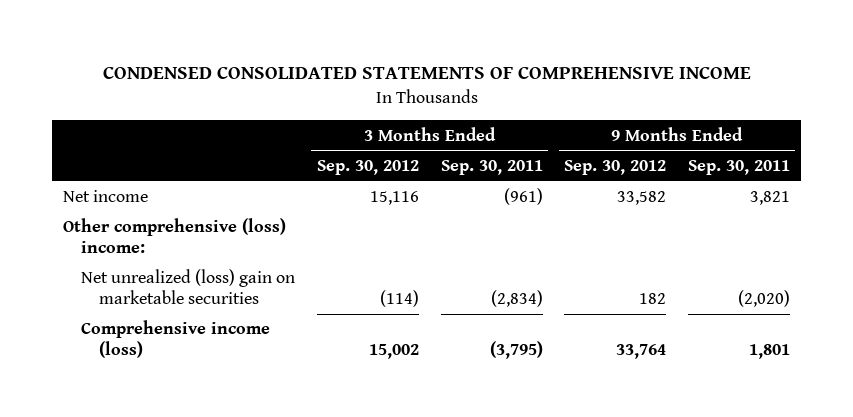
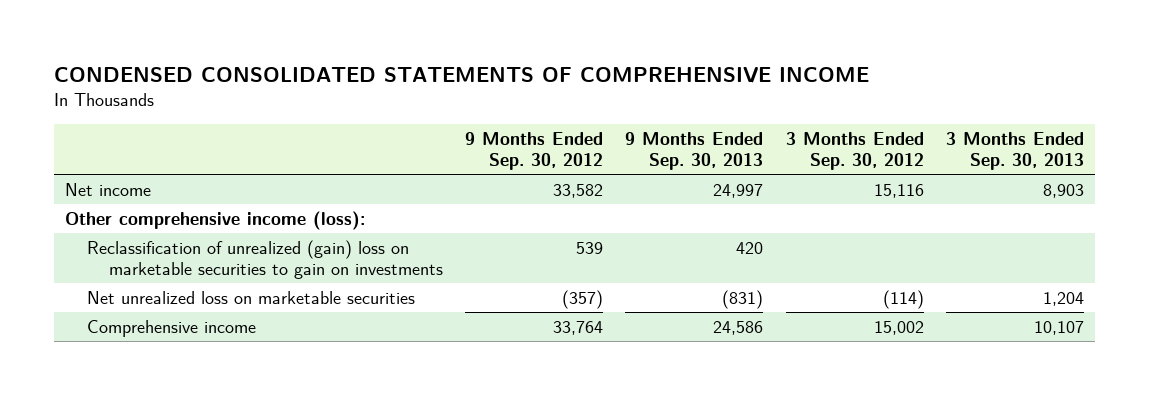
[440,159,543,175] Sep. 30, 2011 -> none
[687,159,790,175] Sep. 30, 2011 -> none
none -> [625,131,764,171] 9 Months Ended Sep. 30, 2013
none -> [945,131,1084,171] 3 Months Ended Sep. 30, 2013
[63,218,287,254] Other comprehensive (loss) income: -> [65,210,366,230] Other comprehensive income (loss):
none -> [87,239,443,280] Reclassification of unrealized (gain) loss on marketable securities to gain on investments
[81,269,296,305] Net unrealized (loss) gain on marketable securities -> [87,290,416,304] Net unrealized loss on marketable securities
[639,293,667,305] 182 -> [562,289,604,309] (357)
[81,320,271,359] Comprehensive income (loss) -> [87,319,257,337] Comprehensive income

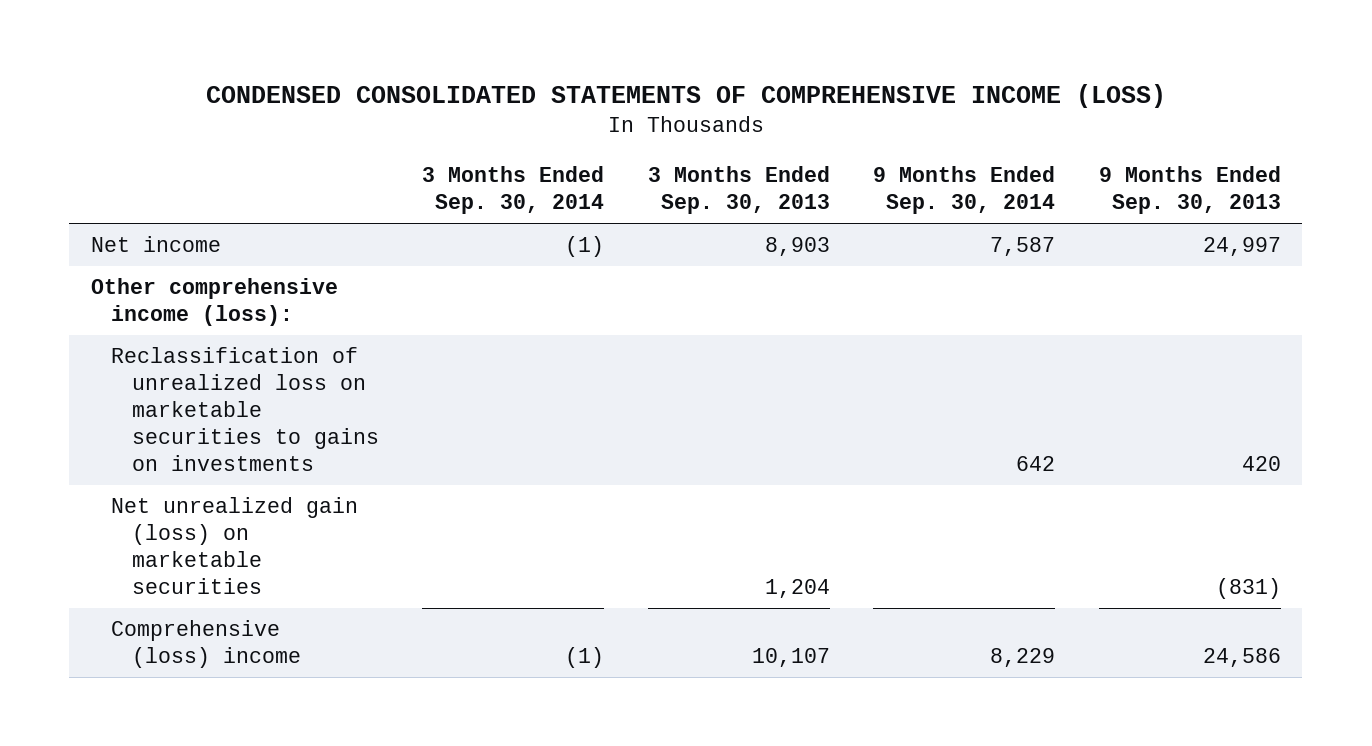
[53,66,869,83] CONDENSED CONSOLIDATED STATEMENTS OF COMPREHENSIVE INCOME -> [205,83,1166,108] CONDENSED CONSOLIDATED STATEMENTS OF COMPREHENSIVE INCOME (LOSS)
[465,131,604,171] 9 Months Ended Sep. 30, 2012 -> none
[785,131,924,171] 3 Months Ended Sep. 30, 2012 -> none
none -> [422,166,605,215] 3 Months Ended Sep. 30, 2014
none -> [873,166,1056,215] 9 Months Ended Sep. 30, 2014
[87,239,443,280] Reclassification of unrealized (gain) loss on marketable securities to gain on investments -> [111,347,379,472] Reclassification of unrealized loss on marketable securities to gains on investments
[87,290,416,304] Net unrealized loss on marketable securities -> [111,497,359,595] Net unrealized gain (loss) on marketable securities
[87,319,257,337] Comprehensive income -> [111,620,301,669] Comprehensive (loss) income

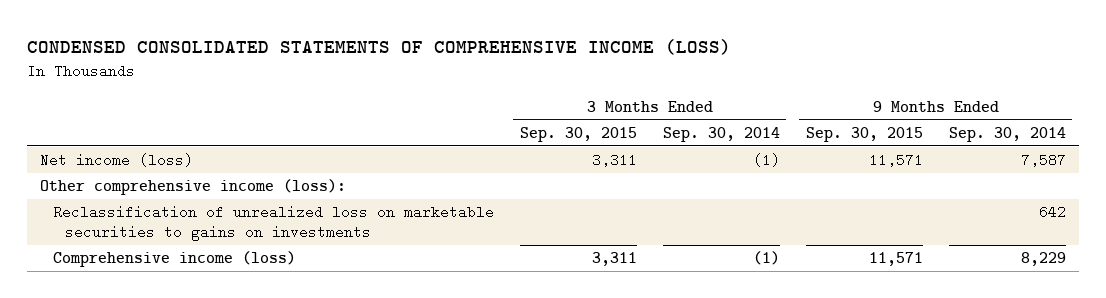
[647,166,830,215] 3 Months Ended Sep. 30, 2013 -> none
[1098,166,1281,215] 9 Months Ended Sep. 30, 2013 -> none
none -> [519,127,637,143] Sep. 30, 2015
none -> [805,127,923,143] Sep. 30, 2015
[91,236,222,253] Net income -> [39,153,193,168] Net income (loss)
[111,497,359,595] Net unrealized gain (loss) on marketable securities -> none
[111,620,301,669] Comprehensive (loss) income -> [52,251,296,268] Comprehensive income (loss)

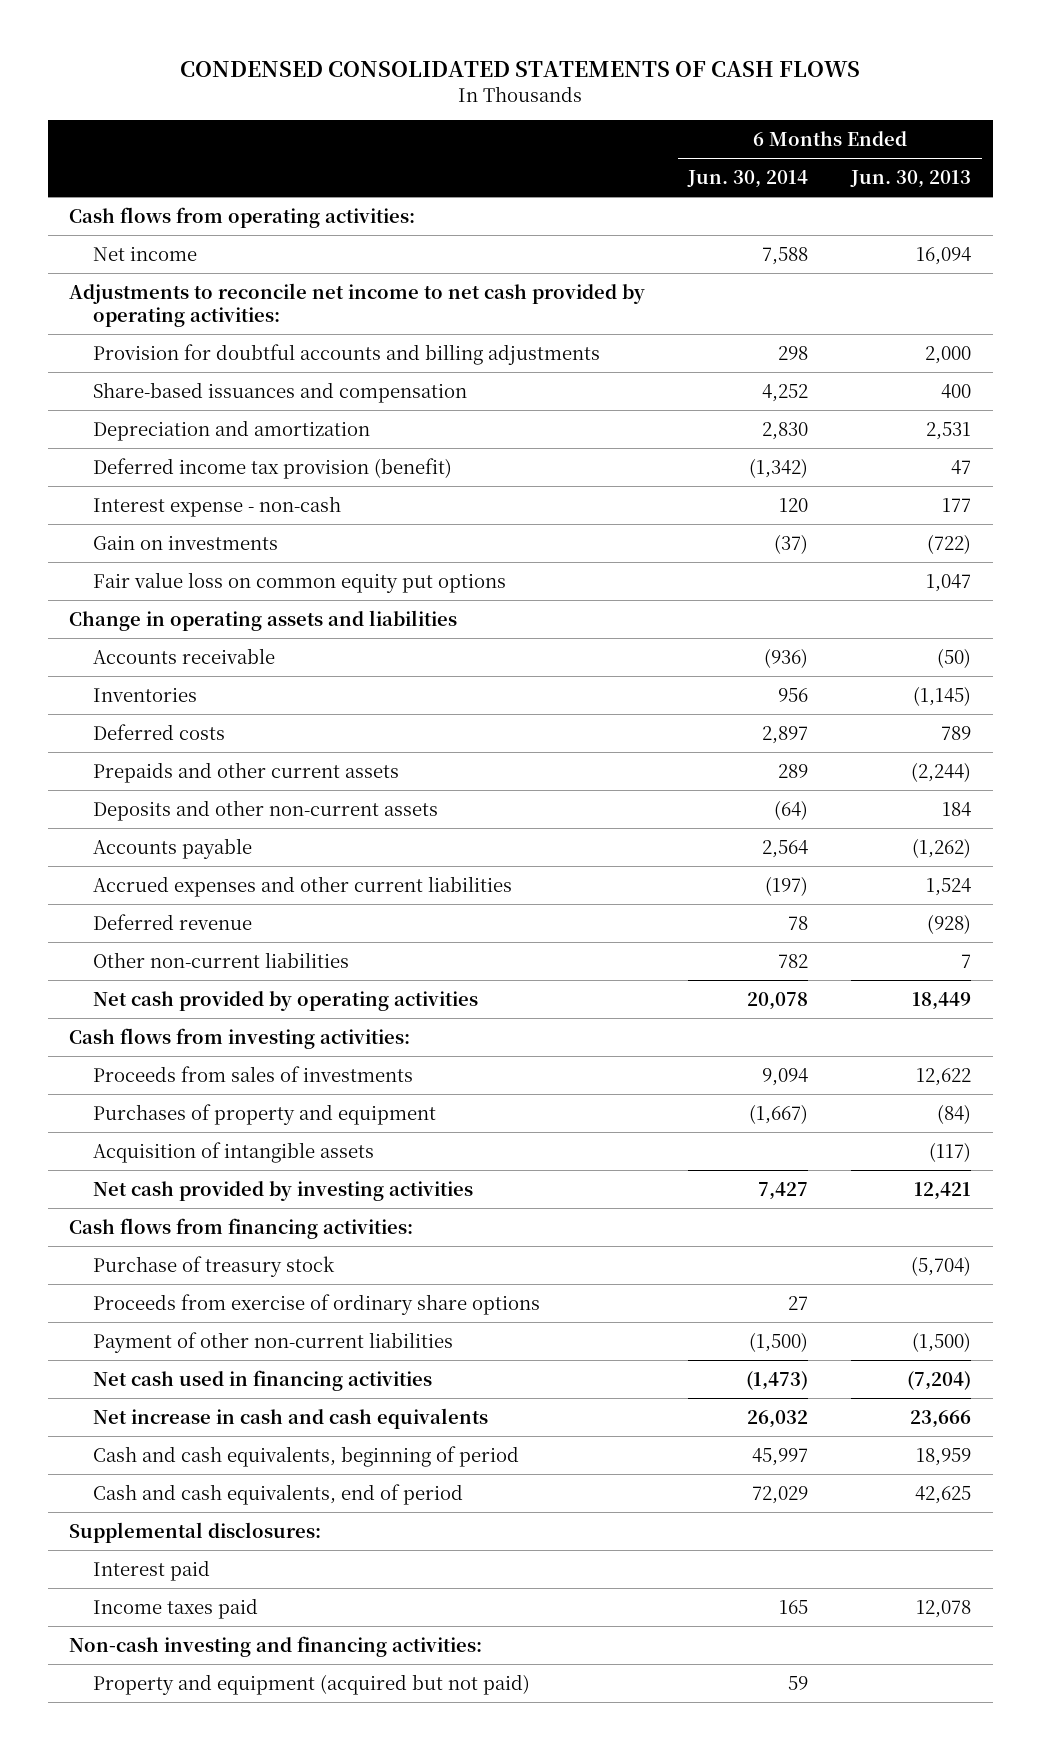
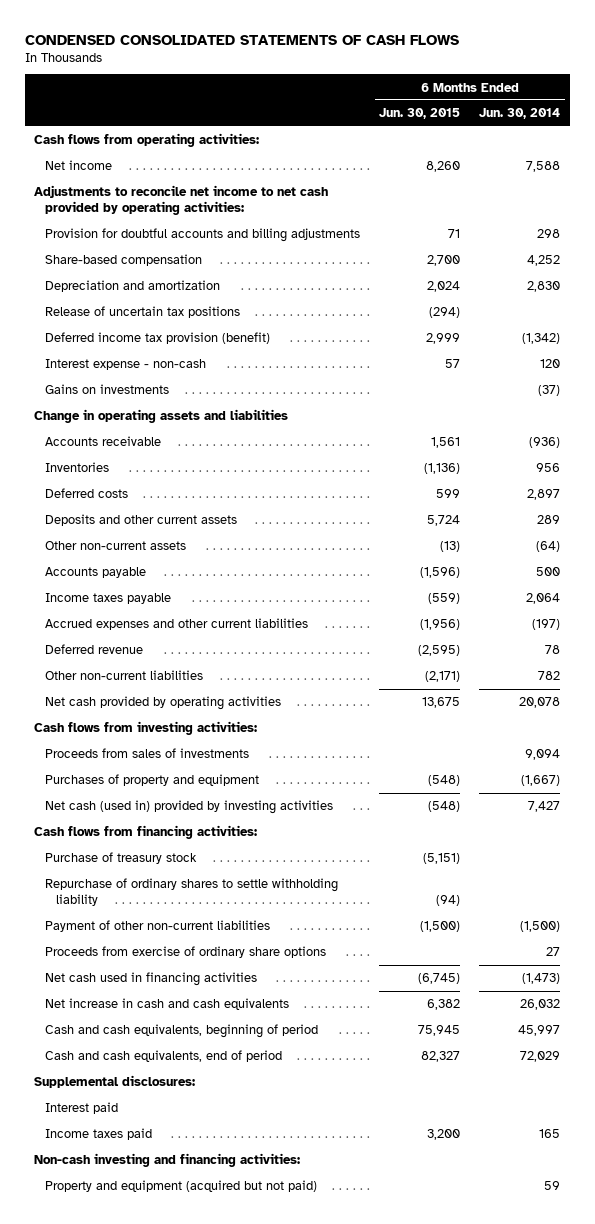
[850,169,972,188] Jun. 30, 2013 -> none
none -> [379,108,461,120] Jun. 30, 2015
[93,381,468,403] Share-based issuances and compensation -> [45,254,203,267] Share-based compensation
none -> [45,306,241,319] Release of uncertain tax positions
[93,571,507,593] Fair value loss on common equity put options -> none
[93,534,279,550] Gain on investments -> [45,384,170,395] Gains on investments
[93,761,400,783] Prepaids and other current assets -> [45,514,238,527] Deposits and other current assets
[93,799,439,821] Deposits and other non-current assets -> [45,541,187,551] Other non-current assets
[762,839,809,858] 2,564 -> [536,567,561,577] 500
none -> [45,593,172,605] Income taxes payable
[93,1141,375,1163] Acquisition of intangible assets -> none
[93,1180,474,1201] Net cash provided by investing activities -> [45,800,334,815] Net cash (used in) provided by investing activities
none -> [45,878,339,907] Repurchase of ordinary shares to settle withholding liability
[93,1293,541,1315] Proceeds from exercise of ordinary share options -> [45,946,327,959] Proceeds from exercise of ordinary share options

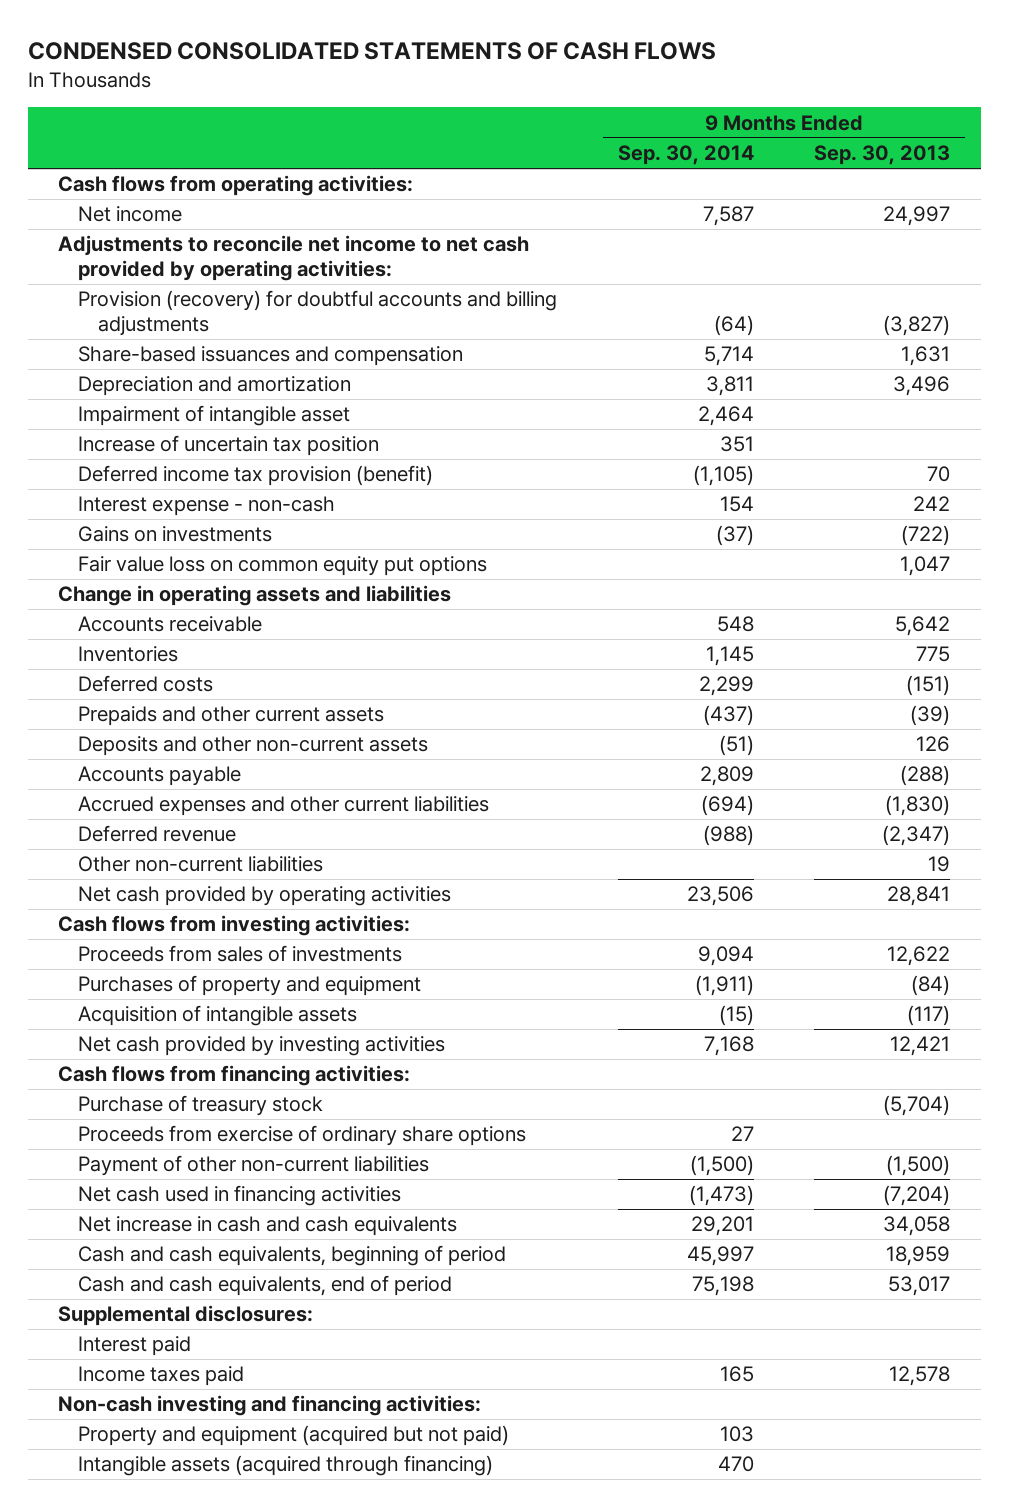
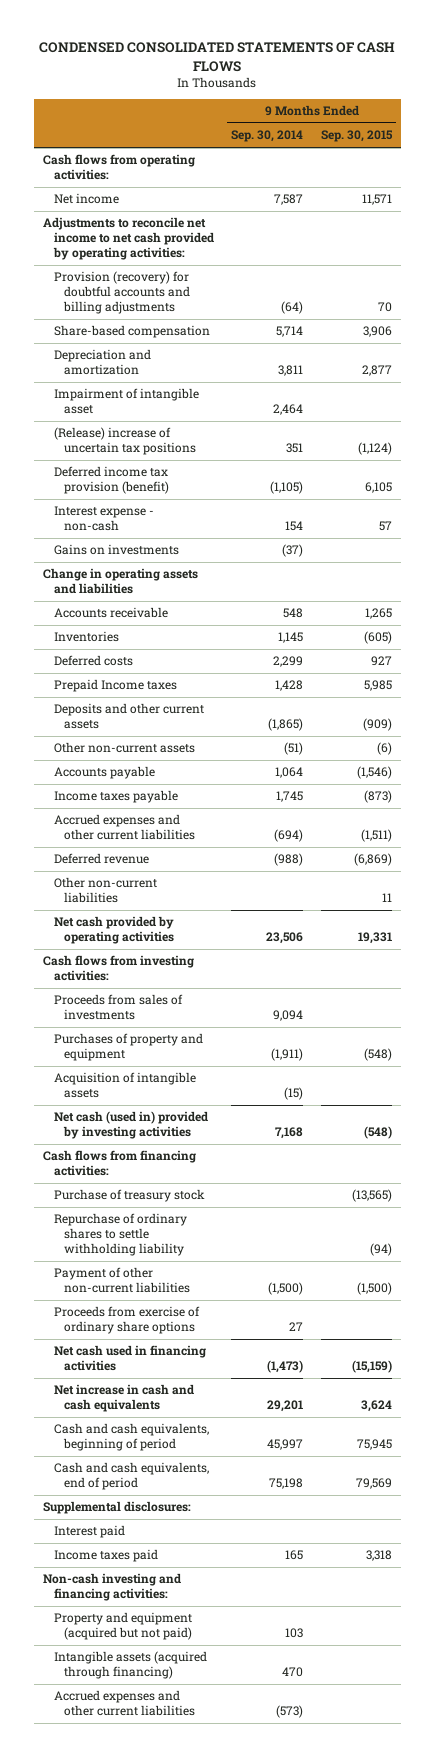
[814,145,951,166] Sep. 30, 2013 -> none
none -> [320,130,393,143] Sep. 30, 2015
[78,346,464,367] Share-based issuances and compensation -> [53,325,210,339] Share-based compensation
[78,435,380,457] Increase of uncertain tax position -> [53,427,197,456] (Release) increase of uncertain tax positions
[78,556,488,577] Fair value loss on common equity put options -> none
none -> [53,679,177,693] Prepaid Income taxes
[78,706,385,727] Prepaids and other current assets -> [53,703,204,730] Deposits and other current assets
[702,705,754,727] (437) -> [268,718,304,732] (1,865)
[78,736,429,757] Deposits and other non-current assets -> [53,742,195,754] Other non-current assets
[699,766,754,787] 2,809 -> [275,767,304,779] 1,064
none -> [53,790,178,804] Income taxes payable
[78,1036,446,1057] Net cash provided by investing activities -> [53,1111,208,1140] Net cash (used in) provided by investing activities
none -> [53,1213,187,1256] Repurchase of ordinary shares to settle withholding liability
[78,1125,527,1147] Proceeds from exercise of ordinary share options -> [53,1306,200,1335] Proceeds from exercise of ordinary share options
none -> [53,1690,196,1717] Accrued expenses and other current liabilities

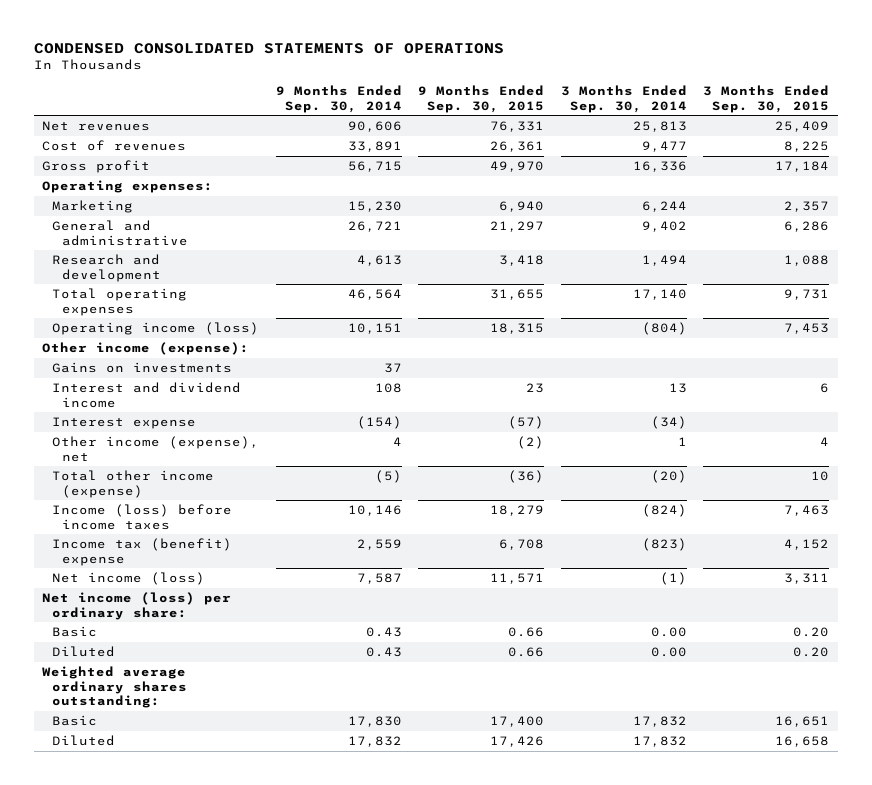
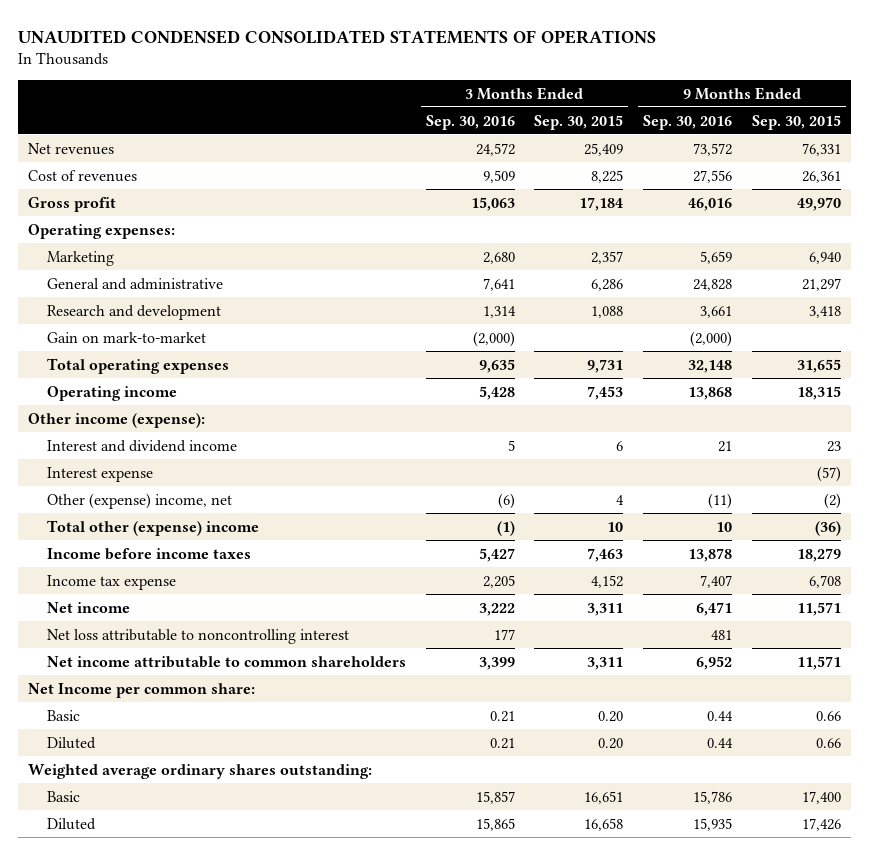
[33,42,504,54] CONDENSED CONSOLIDATED STATEMENTS OF OPERATIONS -> [18,29,657,44] UNAUDITED CONDENSED CONSOLIDATED STATEMENTS OF OPERATIONS
[275,84,402,113] 9 Months Ended Sep. 30, 2014 -> none
[560,84,687,113] 3 Months Ended Sep. 30, 2014 -> none
none -> [425,114,515,130] Sep. 30, 2016
none -> [643,114,733,130] Sep. 30, 2016
none -> [46,331,206,343] Gain on mark-to-market
[52,321,260,335] Operating income (loss) -> [46,385,177,401] Operating income
[52,361,233,373] Gains on investments -> none
[52,435,260,462] Other income (expense), net -> [46,492,232,509] Other (expense) income, net
[52,469,215,498] Total other income (expense) -> [46,519,259,536] Total other (expense) income
[52,503,233,530] Income (loss) before income taxes -> [46,547,251,560] Income before income taxes
[52,537,233,566] Income tax (benefit) expense -> [46,574,176,590] Income tax expense
none -> [46,601,130,613] Net income
none -> [46,628,349,644] Net loss attributable to noncontrolling interest
[52,571,206,585] Net income (loss) -> [46,655,406,668] Net income attributable to common shareholders
[42,591,232,620] Net income (loss) per ordinary share: -> [27,682,255,698] Net Income per common share:

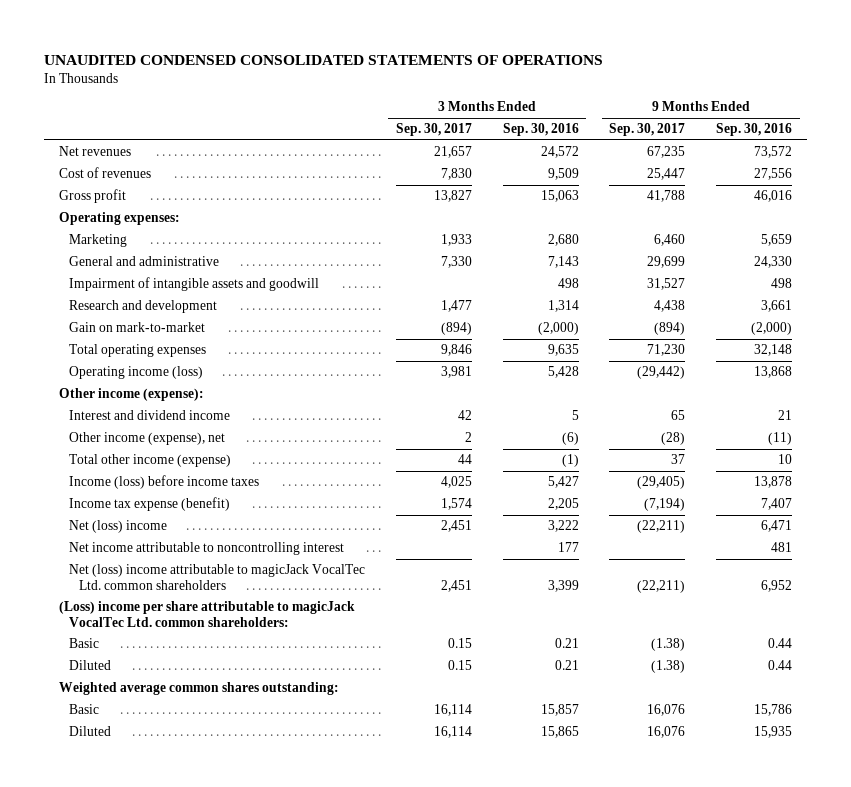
[534,114,624,130] Sep. 30, 2015 -> none
[751,114,841,130] Sep. 30, 2015 -> none
none -> [395,123,472,137] Sep. 30, 2017
none -> [609,123,686,137] Sep. 30, 2017
[482,277,515,291] 7,641 -> [547,256,579,269] 7,143
[693,278,733,291] 24,828 -> [753,256,792,269] 24,330
none -> [69,277,320,292] Impairment of intangible assets and goodwill
[46,385,177,401] Operating income -> [69,366,204,380] Operating income (loss)
[46,466,153,482] Interest expense -> none
[46,492,232,509] Other (expense) income, net -> [69,432,226,446] Other income (expense), net
[46,519,259,536] Total other (expense) income -> [69,454,232,468] Total other income (expense)
[46,547,251,560] Income before income taxes -> [69,475,260,490] Income (loss) before income taxes
[46,574,176,590] Income tax expense -> [69,497,231,512] Income tax expense (benefit)
[46,601,130,613] Net income -> [69,520,168,534] Net (loss) income
[46,628,349,644] Net loss attributable to noncontrolling interest -> [69,542,345,556] Net income attributable to noncontrolling interest
[46,655,406,668] Net income attributable to common shareholders -> [69,564,366,590] Net (loss) income attributable to magicJack VocalTec Ltd. common shareholders
[27,682,255,698] Net Income per common share: -> [59,601,356,627] (Loss) income per share attributable to magicJack VocalTec Ltd. common shareholders:
[27,763,372,779] Weighted average ordinary shares outstanding: -> [59,682,340,696] Weighted average common shares outstanding:

